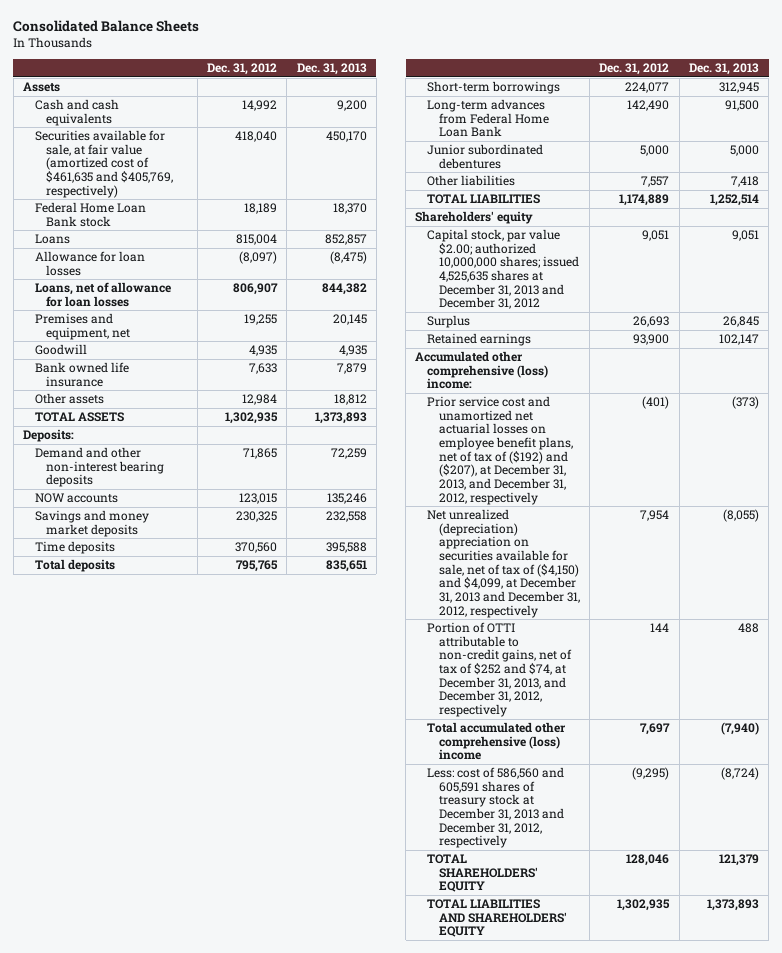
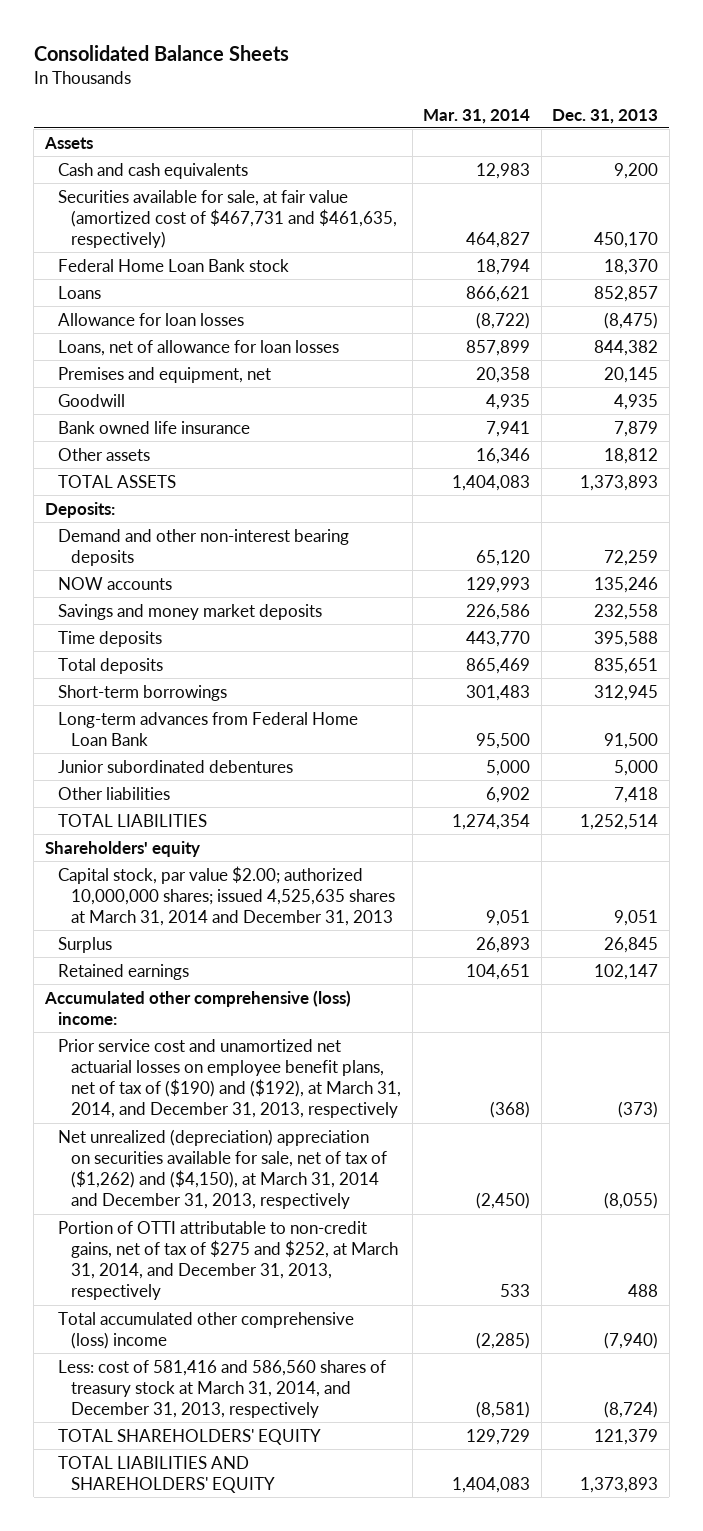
[207,63,278,76] Dec. 31, 2012 -> none
none -> [423,108,531,124] Mar. 31, 2014
[34,130,174,198] Securities available for sale, at fair value (amortized cost of $461,635 and $405,769, respectively) -> [58,189,398,249] Securities available for sale, at fair value (amortized cost of $467,731 and $461,635, respectively)
[427,229,579,310] Capital stock, par value $2.00; authorized 10,000,000 shares; issued 4,525,635 shares at December 31, 2013 and December 31, 2012 -> [58,865,396,927] Capital stock, par value $2.00; authorized 10,000,000 shares; issued 4,525,635 shares at March 31, 2014 and December 31, 2013
[427,396,573,505] Prior service cost and unamortized net actuarial losses on employee benefit plans, net of tax of ($192) and ($207), at December 31, 2013, and December 31, 2012, respectively -> [58,1038,402,1119] Prior service cost and unamortized net actuarial losses on employee benefit plans, net of tax of ($190) and ($192), at March 31, 2014, and December 31, 2013, respectively
[427,509,580,618] Net unrealized (depreciation) appreciation on securities available for sale, net of tax of ($4,150) and $4,099, at December 31, 2013 and December 31, 2012, respectively -> [58,1128,388,1210] Net unrealized (depreciation) appreciation on securities available for sale, net of tax of ($1,262) and ($4,150), at March 31, 2014 and December 31, 2013, respectively
[427,622,572,717] Portion of OTTI attributable to non-credit gains, net of tax of $252 and $74, at December 31, 2013, and December 31, 2012, respectively -> [58,1220,399,1301] Portion of OTTI attributable to non-credit gains, net of tax of $275 and $252, at March 31, 2014, and December 31, 2013, respectively
[427,767,565,849] Less: cost of 586,560 and 605,591 shares of treasury stock at December 31, 2013 and December 31, 2012, respectively -> [58,1359,387,1419] Less: cost of 581,416 and 586,560 shares of treasury stock at March 31, 2014, and December 31, 2013, respectively

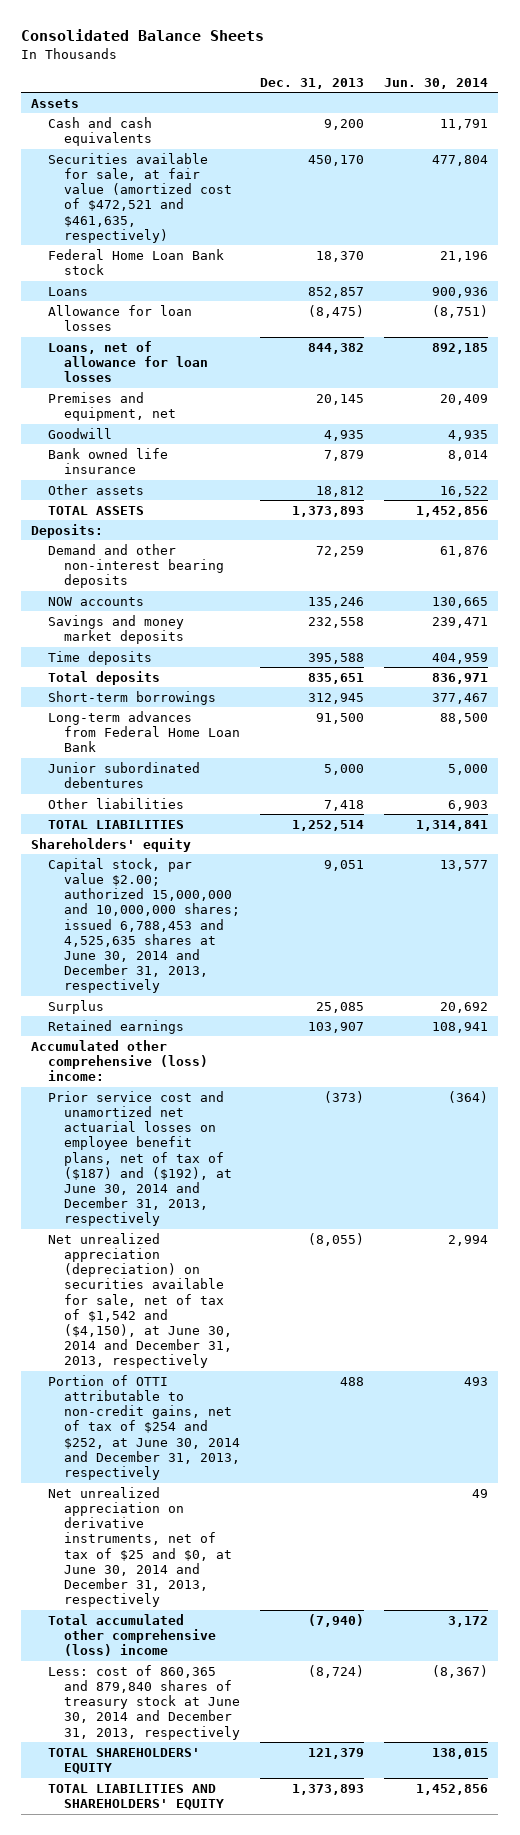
[423,108,531,124] Mar. 31, 2014 -> none
none -> [384,77,489,89] Jun. 30, 2014
[58,189,398,249] Securities available for sale, at fair value (amortized cost of $467,731 and $461,635, respectively) -> [47,152,233,243] Securities available for sale, at fair value (amortized cost of $472,521 and $461,635, respectively)
[58,865,396,927] Capital stock, par value $2.00; authorized 10,000,000 shares; issued 4,525,635 shares at March 31, 2014 and December 31, 2013 -> [47,857,241,994] Capital stock, par value $2.00; authorized 15,000,000 and 10,000,000 shares; issued 6,788,453 and 4,525,635 shares at June 30, 2014 and December 31, 2013, respectively
[604,936,659,953] 26,845 -> [316,1001,365,1013] 25,085
[594,963,659,980] 102,147 -> [308,1021,365,1033] 103,907
[58,1038,402,1119] Prior service cost and unamortized net actuarial losses on employee benefit plans, net of tax of ($190) and ($192), at March 31, 2014, and December 31, 2013, respectively -> [47,1090,233,1227] Prior service cost and unamortized net actuarial losses on employee benefit plans, net of tax of ($187) and ($192), at June 30, 2014 and December 31, 2013, respectively
[58,1128,388,1210] Net unrealized (depreciation) appreciation on securities available for sale, net of tax of ($1,262) and ($4,150), at March 31, 2014 and December 31, 2013, respectively -> [47,1232,233,1369] Net unrealized appreciation (depreciation) on securities available for sale, net of tax of $1,542 and ($4,150), at June 30, 2014 and December 31, 2013, respectively
[58,1220,399,1301] Portion of OTTI attributable to non-credit gains, net of tax of $275 and $252, at March 31, 2014, and December 31, 2013, respectively -> [47,1374,241,1481] Portion of OTTI attributable to non-credit gains, net of tax of $254 and $252, at June 30, 2014 and December 31, 2013, respectively
none -> [47,1486,233,1608] Net unrealized appreciation on derivative instruments, net of tax of $25 and $0, at June 30, 2014 and December 31, 2013, respectively
[58,1359,387,1419] Less: cost of 581,416 and 586,560 shares of treasury stock at March 31, 2014, and December 31, 2013, respectively -> [47,1664,241,1740] Less: cost of 860,365 and 879,840 shares of treasury stock at June 30, 2014 and December 31, 2013, respectively

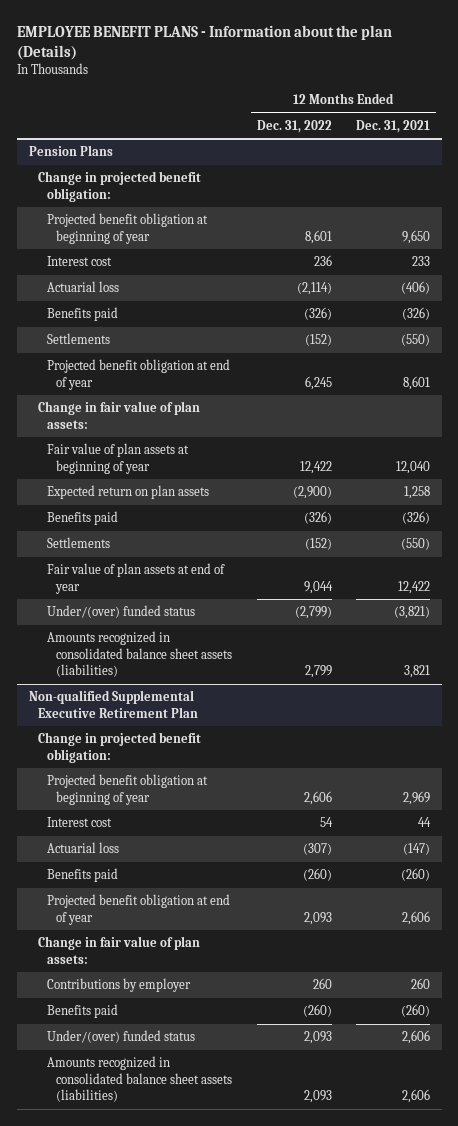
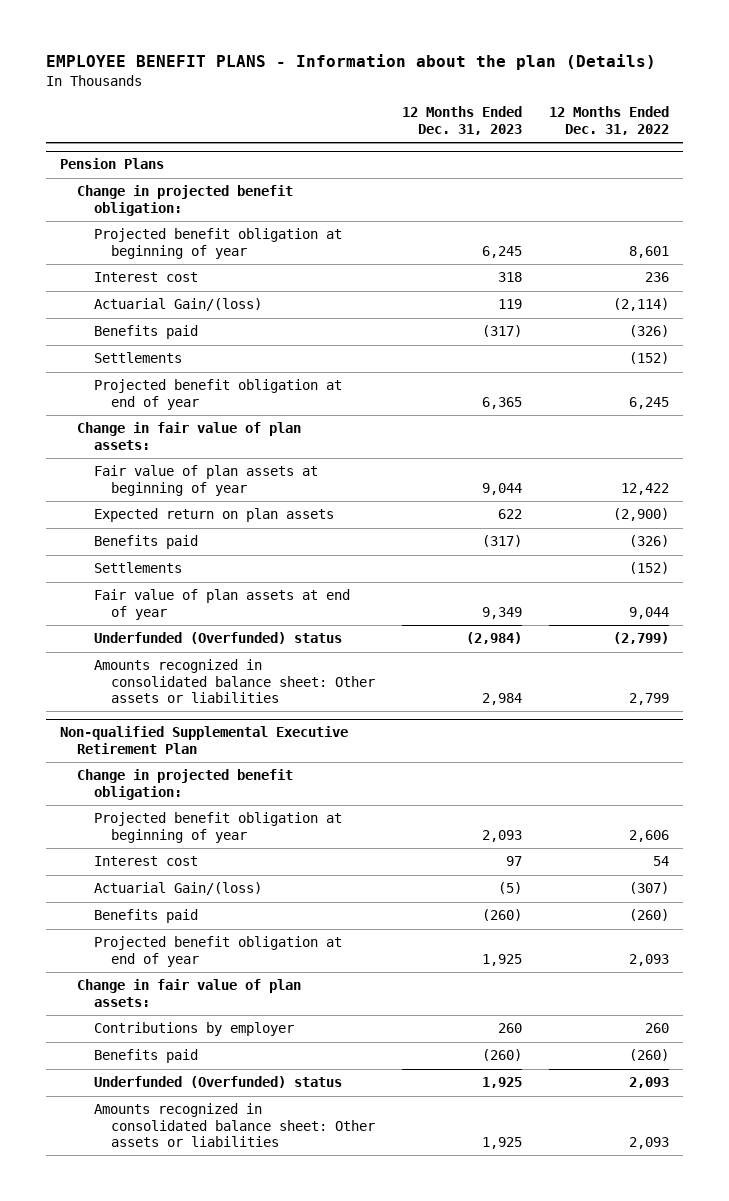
[355,119,430,133] Dec. 31, 2021 -> none
none -> [402,106,523,135] 12 Months Ended Dec. 31, 2023
[47,281,120,293] Actuarial loss -> [94,298,263,312] Actuarial Gain/(loss)
[47,605,196,619] Under/(over) funded status -> [94,632,343,645] Underfunded (Overfunded) status
[47,631,233,678] Amounts recognized in consolidated balance sheet assets (liabilities) -> [94,659,376,703] Amounts recognized in consolidated balance sheet: Other assets or liabilities
[47,842,120,854] Actuarial loss -> [94,882,263,896] Actuarial Gain/(loss)
[47,1030,196,1044] Under/(over) funded status -> [94,1076,343,1089] Underfunded (Overfunded) status
[47,1056,233,1103] Amounts recognized in consolidated balance sheet assets (liabilities) -> [94,1103,376,1147] Amounts recognized in consolidated balance sheet: Other assets or liabilities

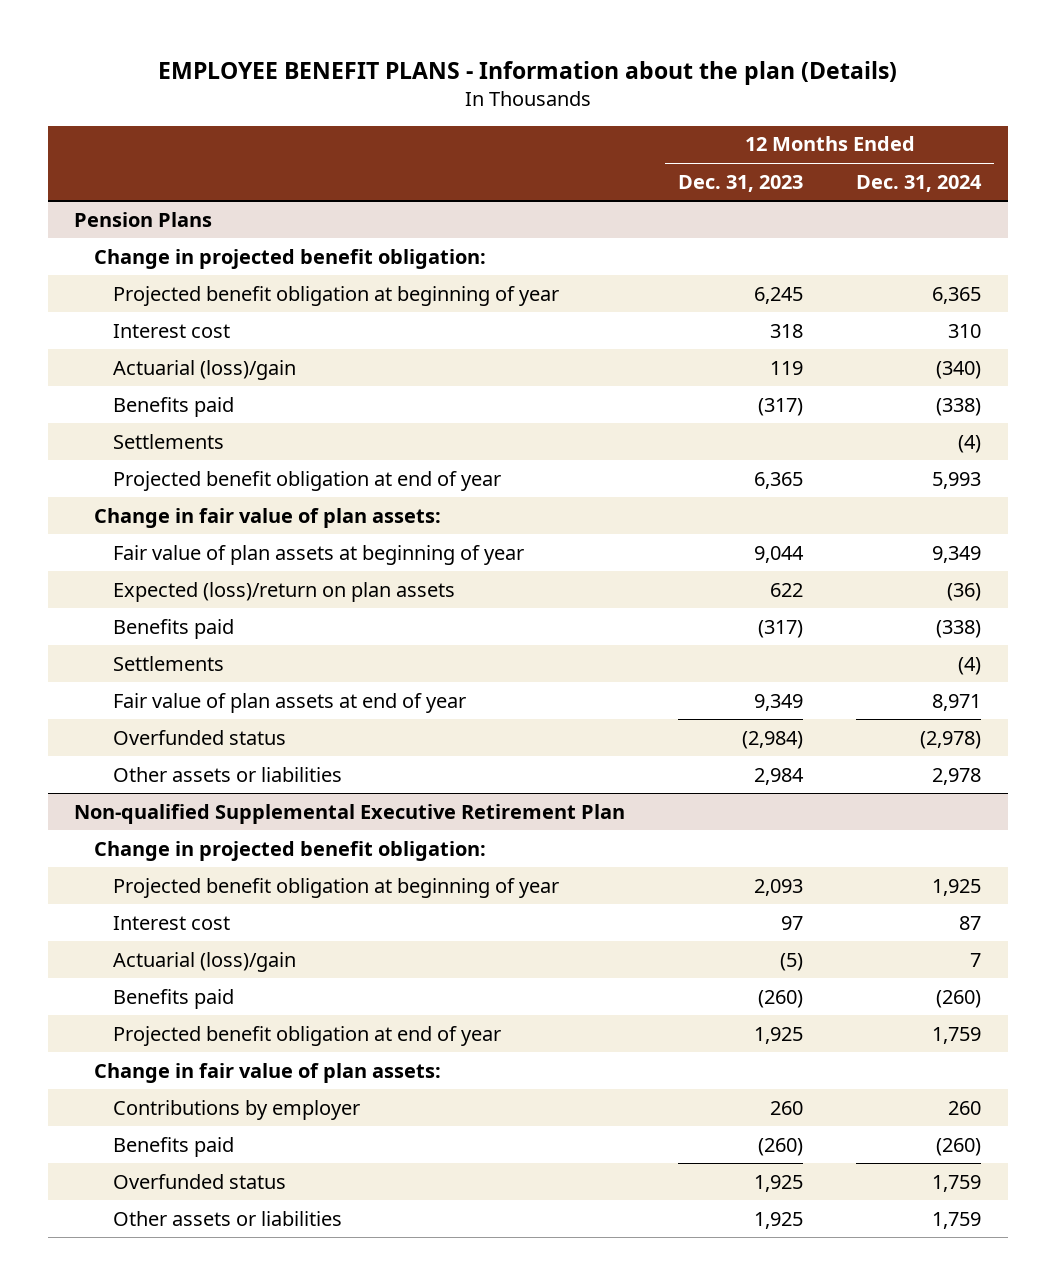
[549,106,670,135] 12 Months Ended Dec. 31, 2022 -> none
none -> [856,174,983,192] Dec. 31, 2024
[94,298,263,312] Actuarial Gain/(loss) -> [112,359,296,380] Actuarial (loss)/gain
[94,508,335,523] Expected return on plan assets -> [112,581,455,602] Expected (loss)/return on plan assets
[94,632,343,645] Underfunded (Overfunded) status -> [112,729,286,745] Overfunded status
[94,659,376,703] Amounts recognized in consolidated balance sheet: Other assets or liabilities -> [112,766,342,782] Other assets or liabilities
[94,882,263,896] Actuarial Gain/(loss) -> [112,951,296,972] Actuarial (loss)/gain
[94,1076,343,1089] Underfunded (Overfunded) status -> [112,1173,286,1189] Overfunded status
[94,1103,376,1147] Amounts recognized in consolidated balance sheet: Other assets or liabilities -> [112,1210,342,1226] Other assets or liabilities

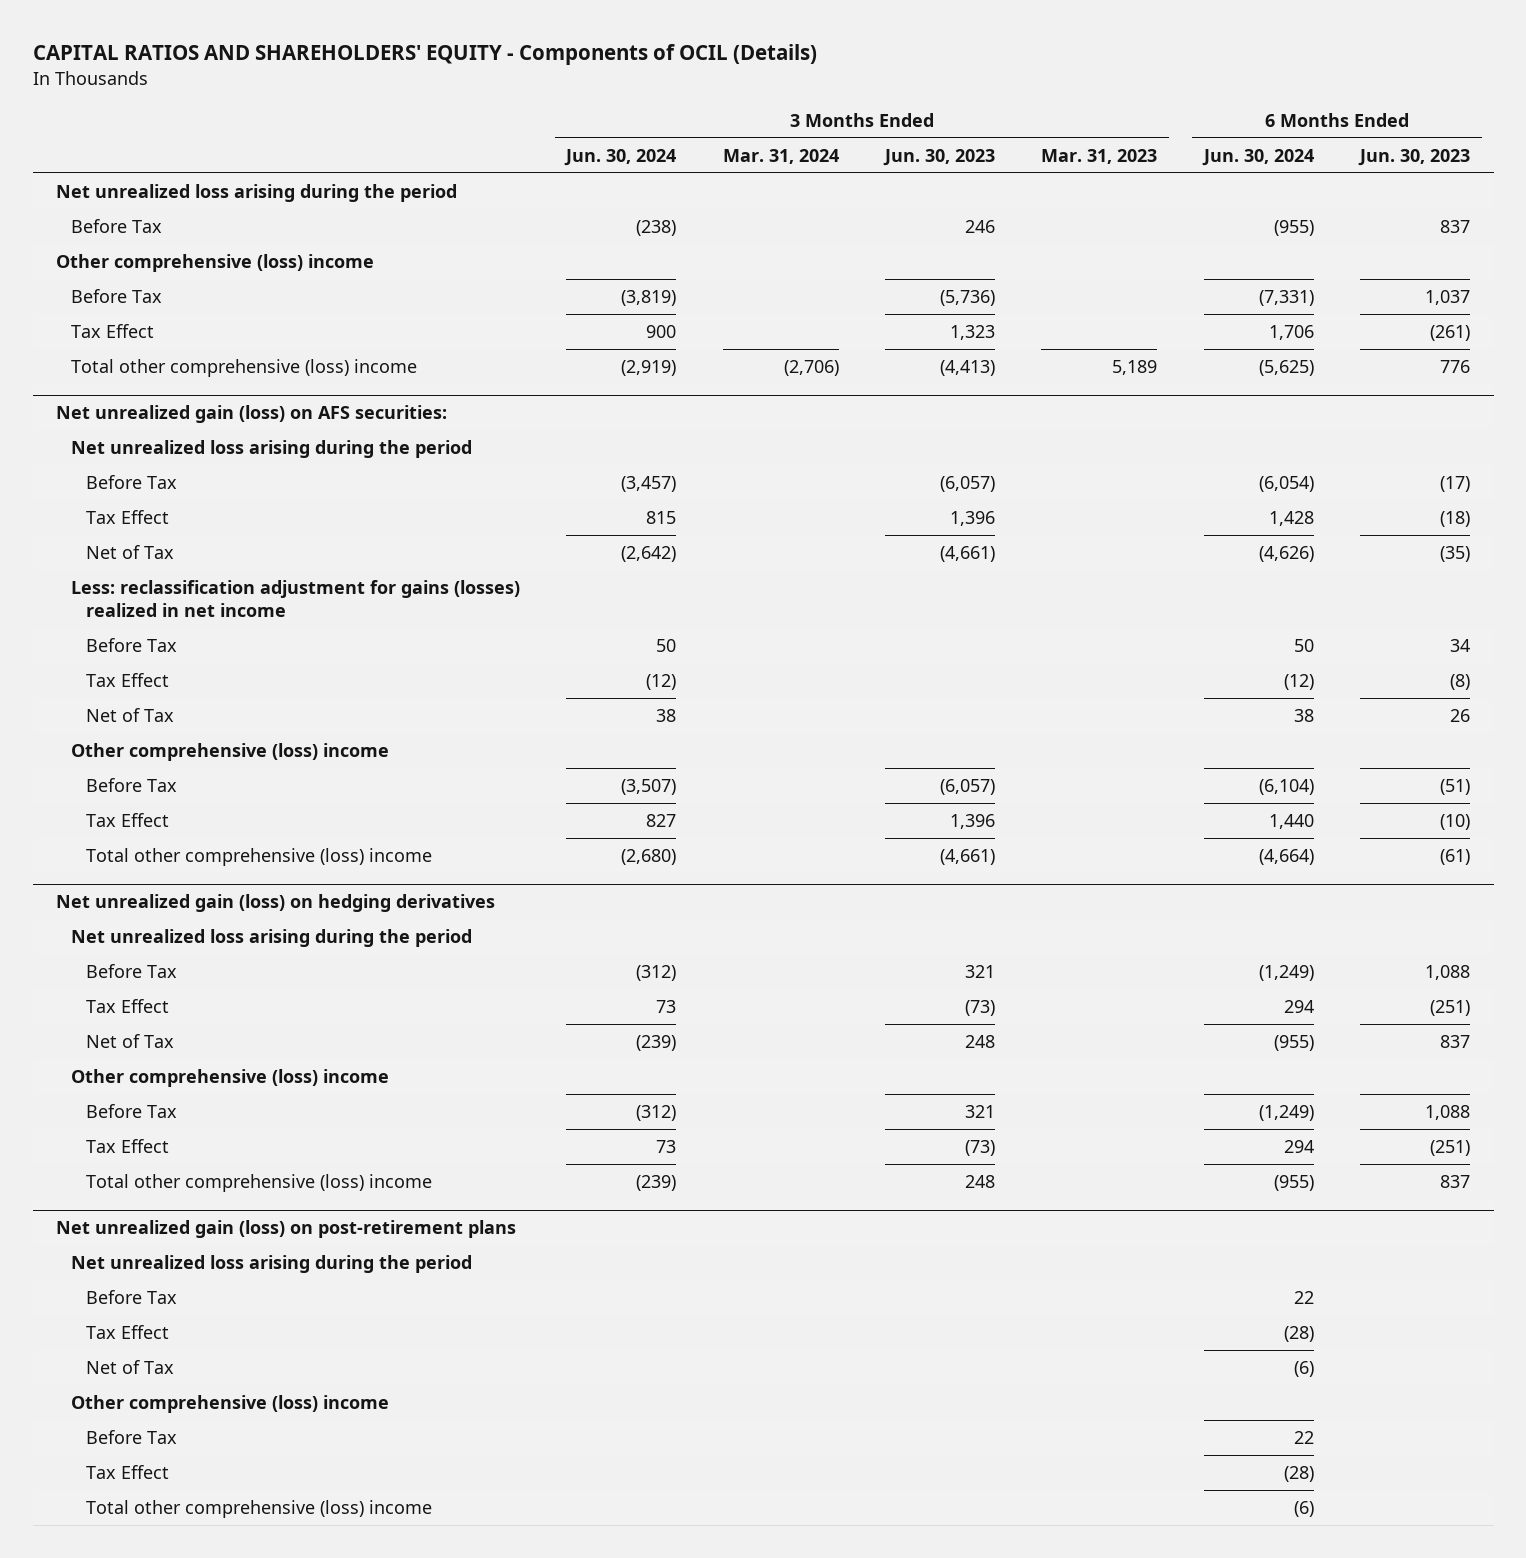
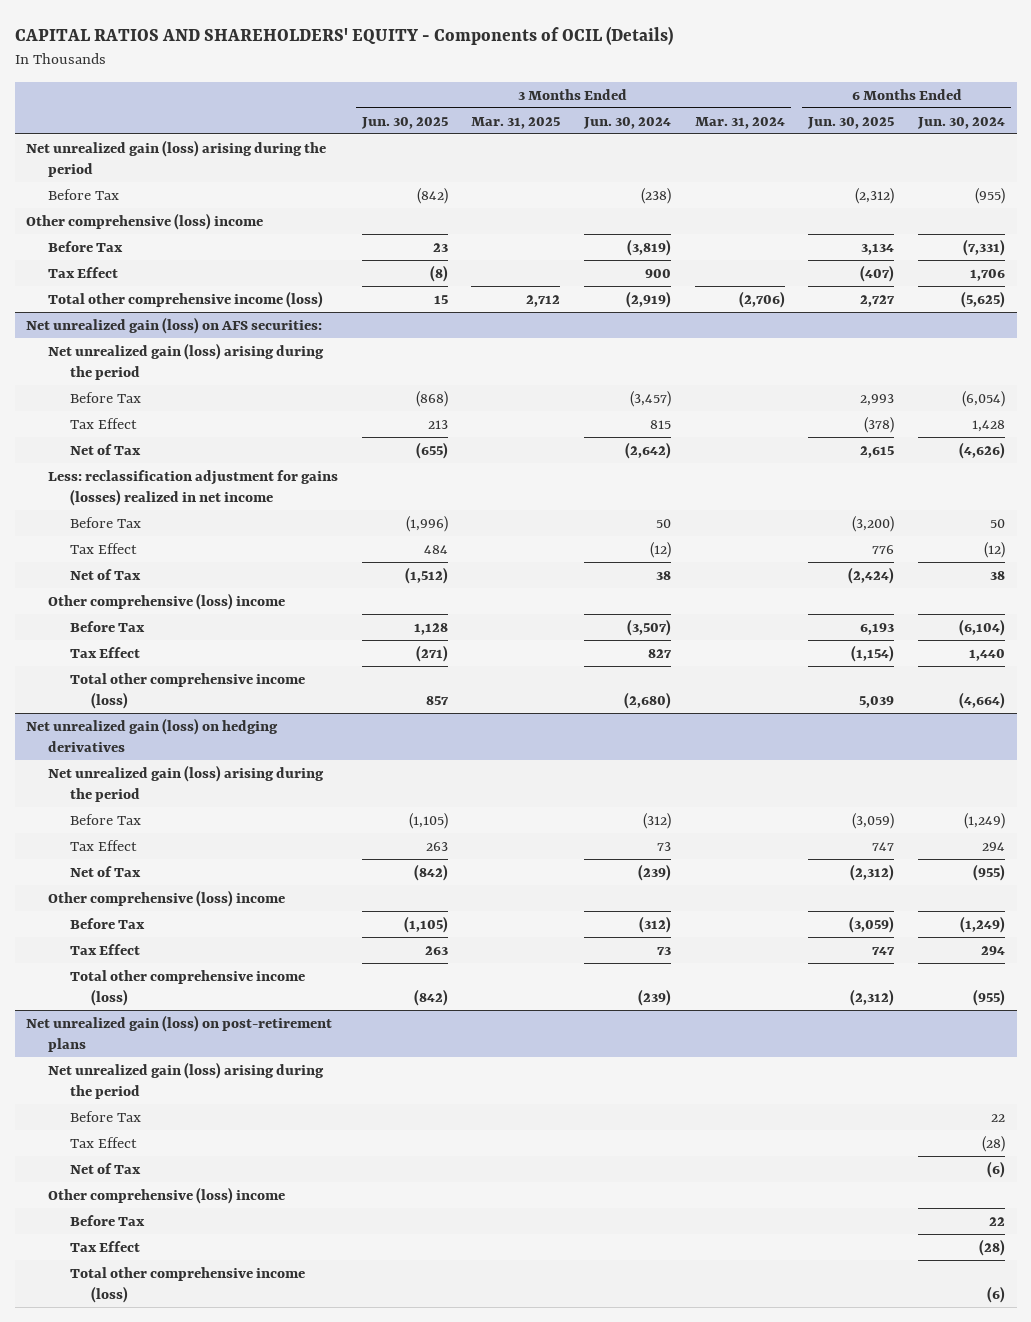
[883,148,996,166] Jun. 30, 2023 -> none
[1041,148,1158,164] Mar. 31, 2023 -> none
[1358,148,1471,166] Jun. 30, 2023 -> none
none -> [360,116,448,129] Jun. 30, 2025
none -> [471,116,561,129] Mar. 31, 2025
none -> [807,116,895,129] Jun. 30, 2025
[55,183,457,202] Net unrealized loss arising during the period -> [26,139,327,178] Net unrealized gain (loss) arising during the period
[70,358,417,377] Total other comprehensive (loss) income -> [48,290,324,308] Total other comprehensive income (loss)
[70,439,472,458] Net unrealized loss arising during the period -> [48,342,325,381] Net unrealized gain (loss) arising during the period
[85,847,432,866] Total other comprehensive (loss) income -> [69,672,305,710] Total other comprehensive income (loss)
[70,928,472,947] Net unrealized loss arising during the period -> [48,764,325,803] Net unrealized gain (loss) arising during the period
[85,1173,432,1192] Total other comprehensive (loss) income -> [69,969,305,1007] Total other comprehensive income (loss)
[70,1254,472,1273] Net unrealized loss arising during the period -> [48,1061,325,1100] Net unrealized gain (loss) arising during the period
[85,1499,432,1518] Total other comprehensive (loss) income -> [69,1266,305,1304] Total other comprehensive income (loss)

